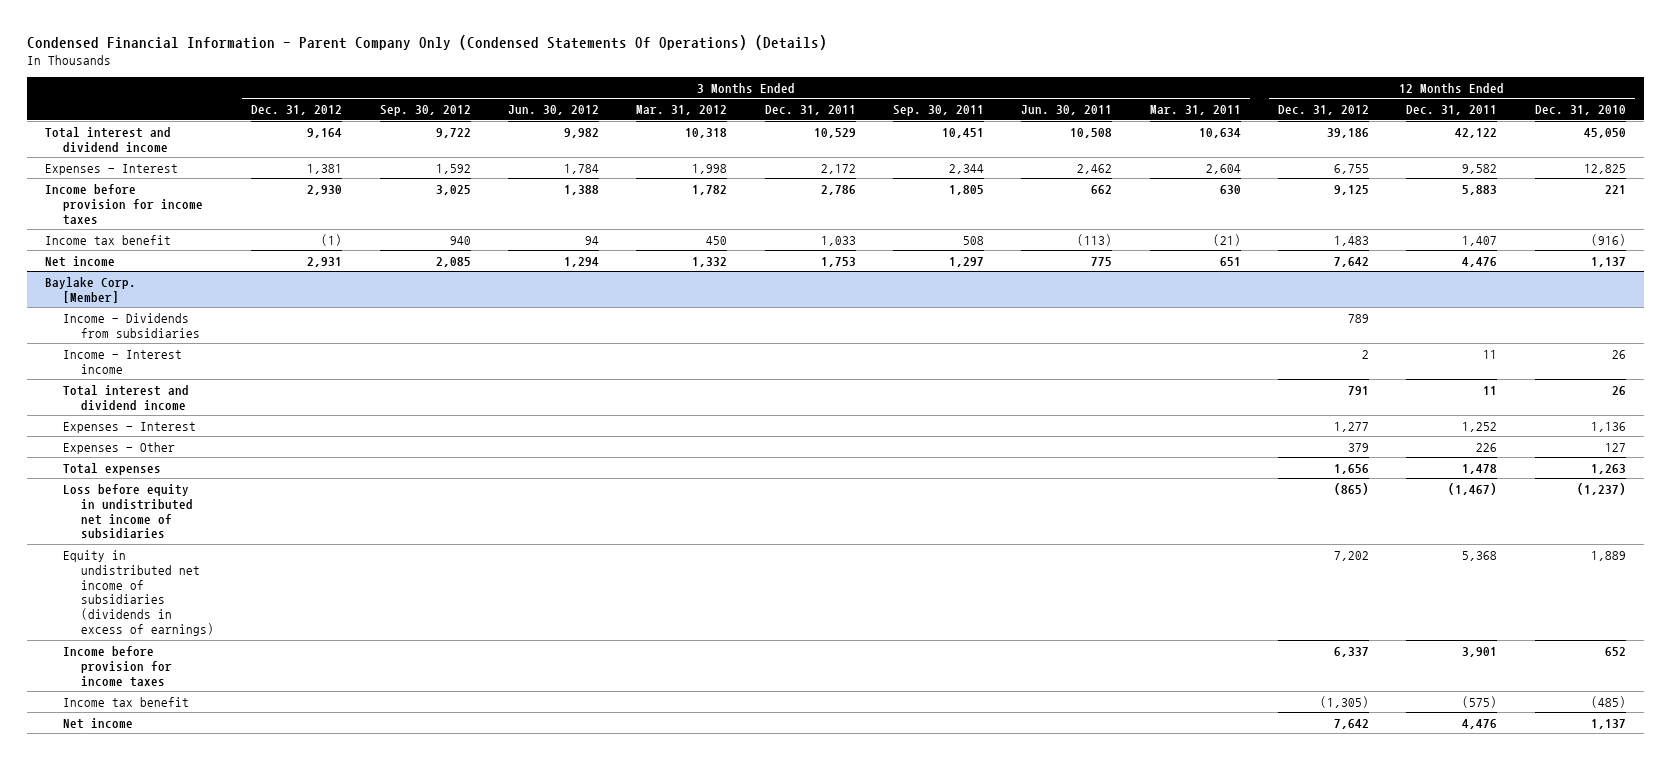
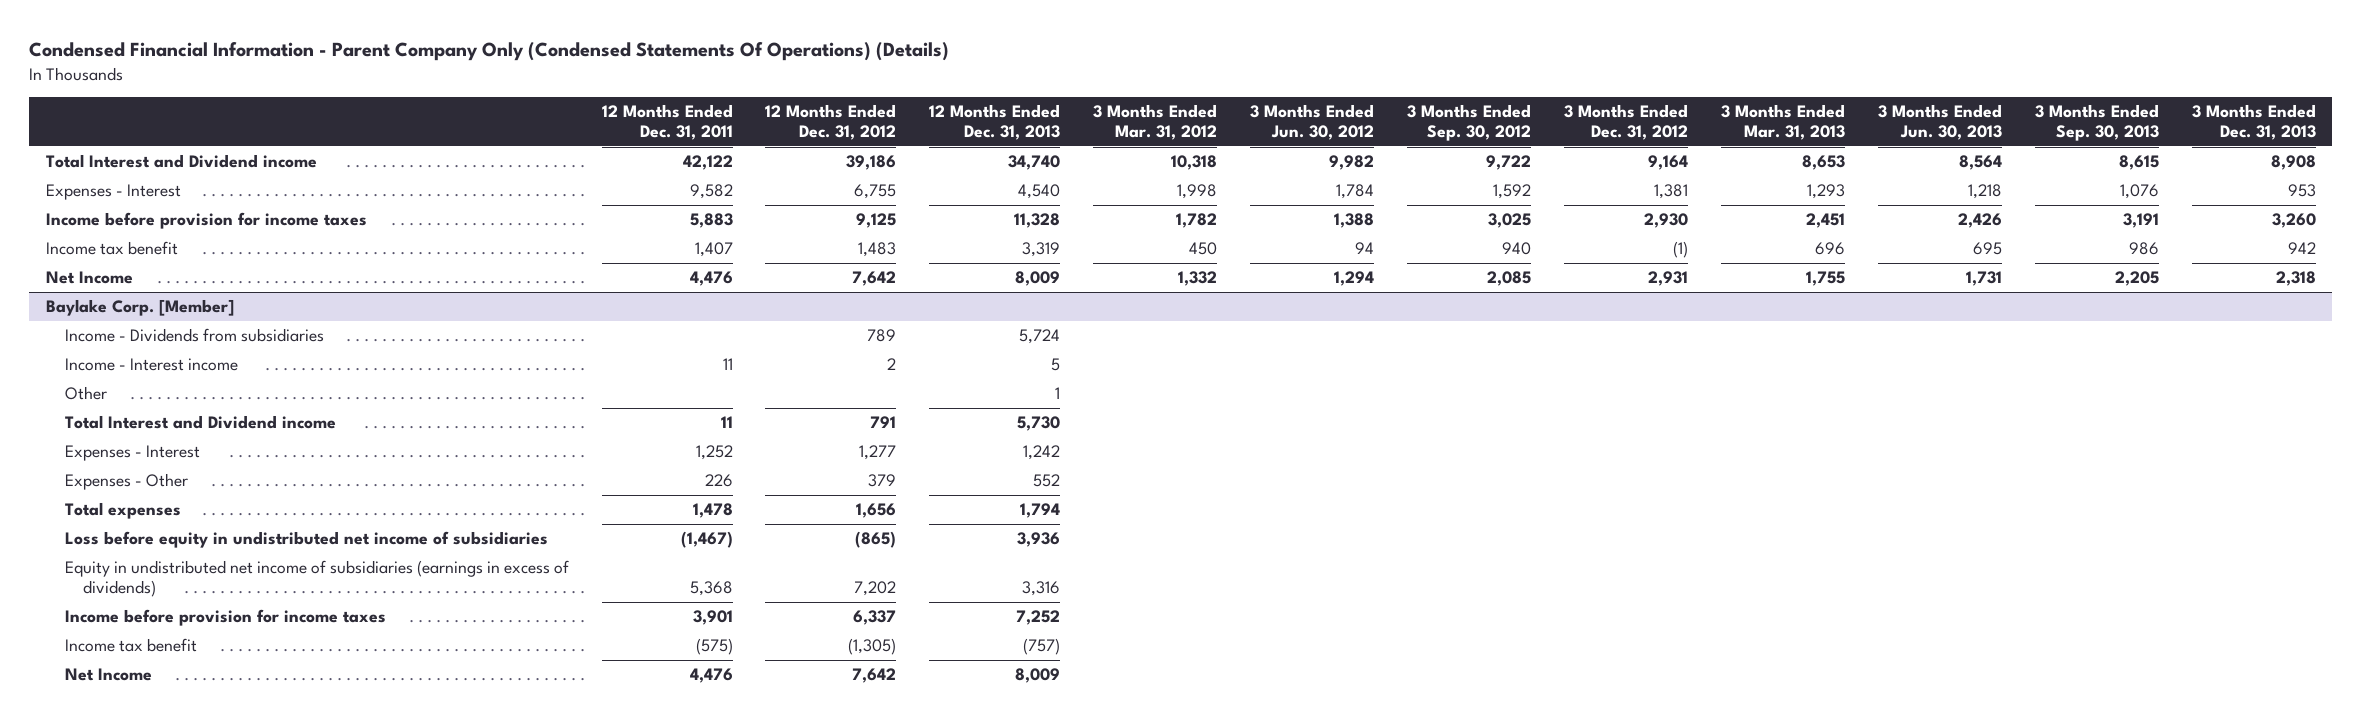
[764,105,856,116] Dec. 31, 2011 -> none
[893,105,985,117] Sep. 30, 2011 -> none
[1021,105,1113,116] Jun. 30, 2011 -> none
[1149,105,1241,116] Mar. 31, 2011 -> none
[1534,105,1626,116] Dec. 31, 2010 -> none
none -> [929,103,1061,140] 12 Months Ended Dec. 31, 2013
none -> [1720,103,1845,140] 3 Months Ended Mar. 31, 2013
none -> [1877,103,2002,140] 3 Months Ended Jun. 30, 2013
none -> [2034,103,2159,141] 3 Months Ended Sep. 30, 2013
none -> [2191,103,2316,140] 3 Months Ended Dec. 31, 2013
[45,126,172,152] Total interest and dividend income -> [45,153,317,168] Total Interest and Dividend income
[45,255,116,267] Net income -> [45,270,133,284] Net Income
none -> [64,385,107,400] Other
[63,384,190,410] Total interest and dividend income -> [64,414,336,429] Total Interest and Dividend income
[63,549,214,637] Equity in undistributed net income of subsidiaries (dividends in excess of earnings) -> [64,559,569,598] Equity in undistributed net income of subsidiaries (earnings in excess of dividends)
[63,717,134,729] Net income -> [64,667,152,681] Net Income

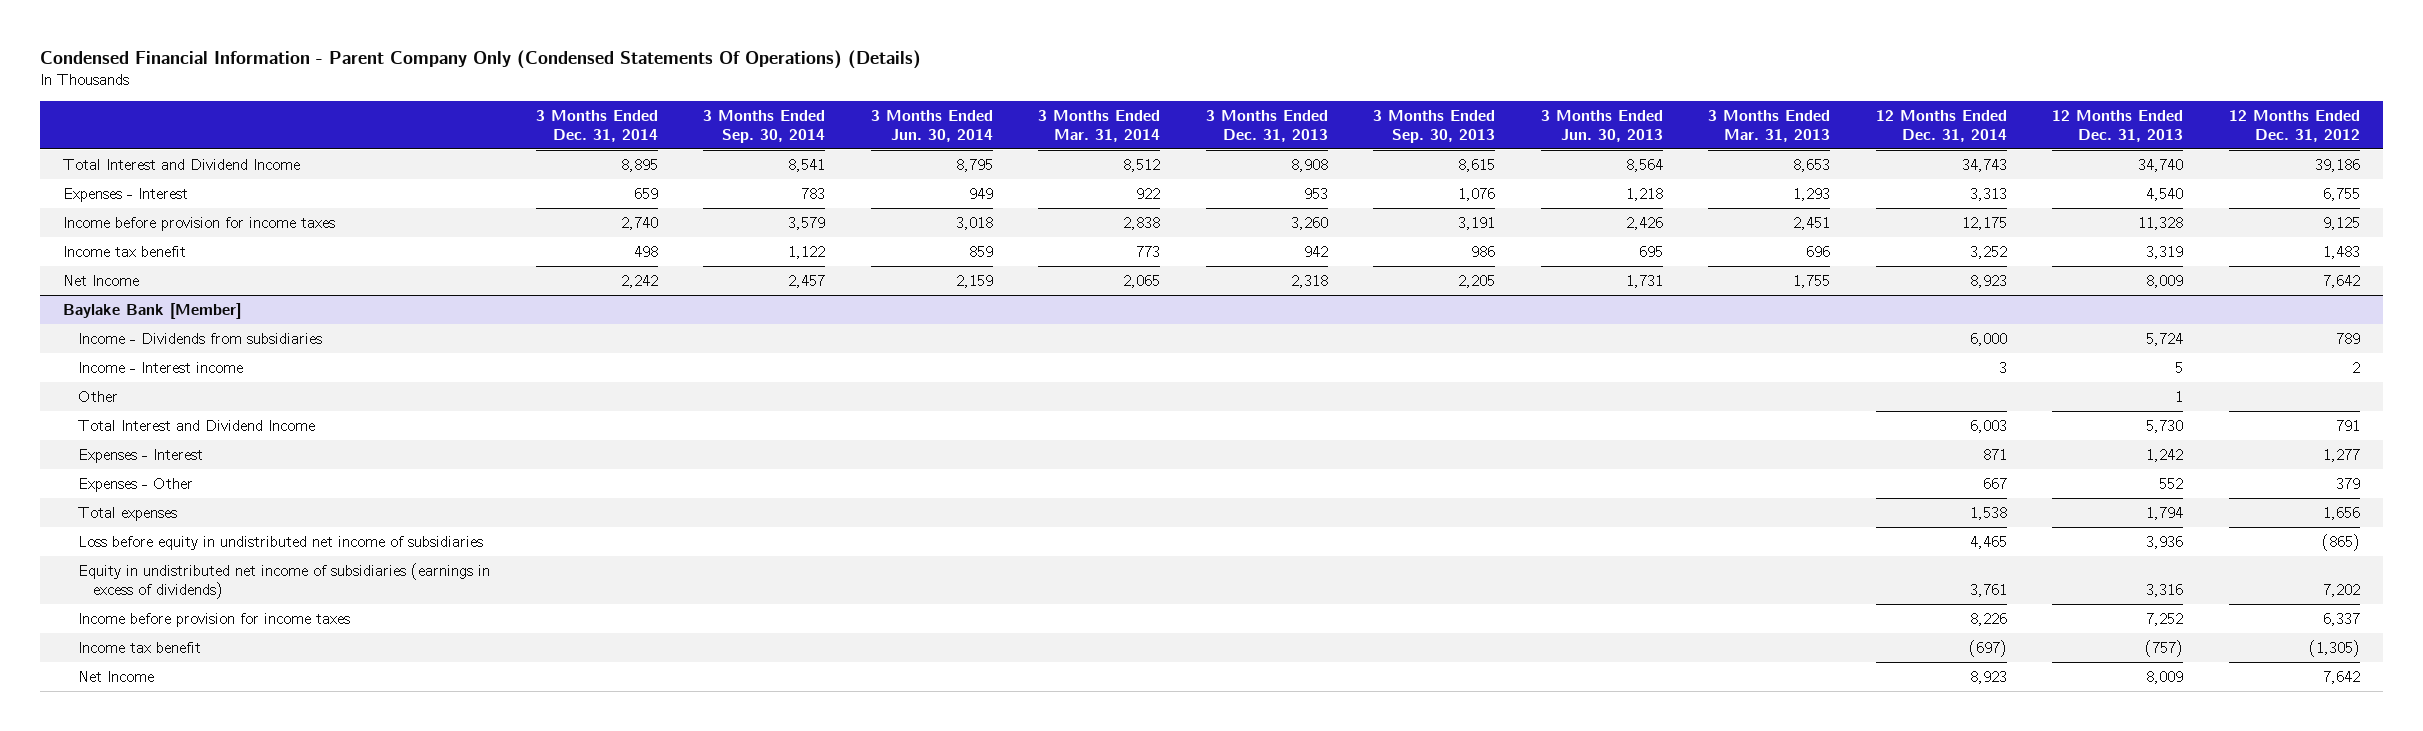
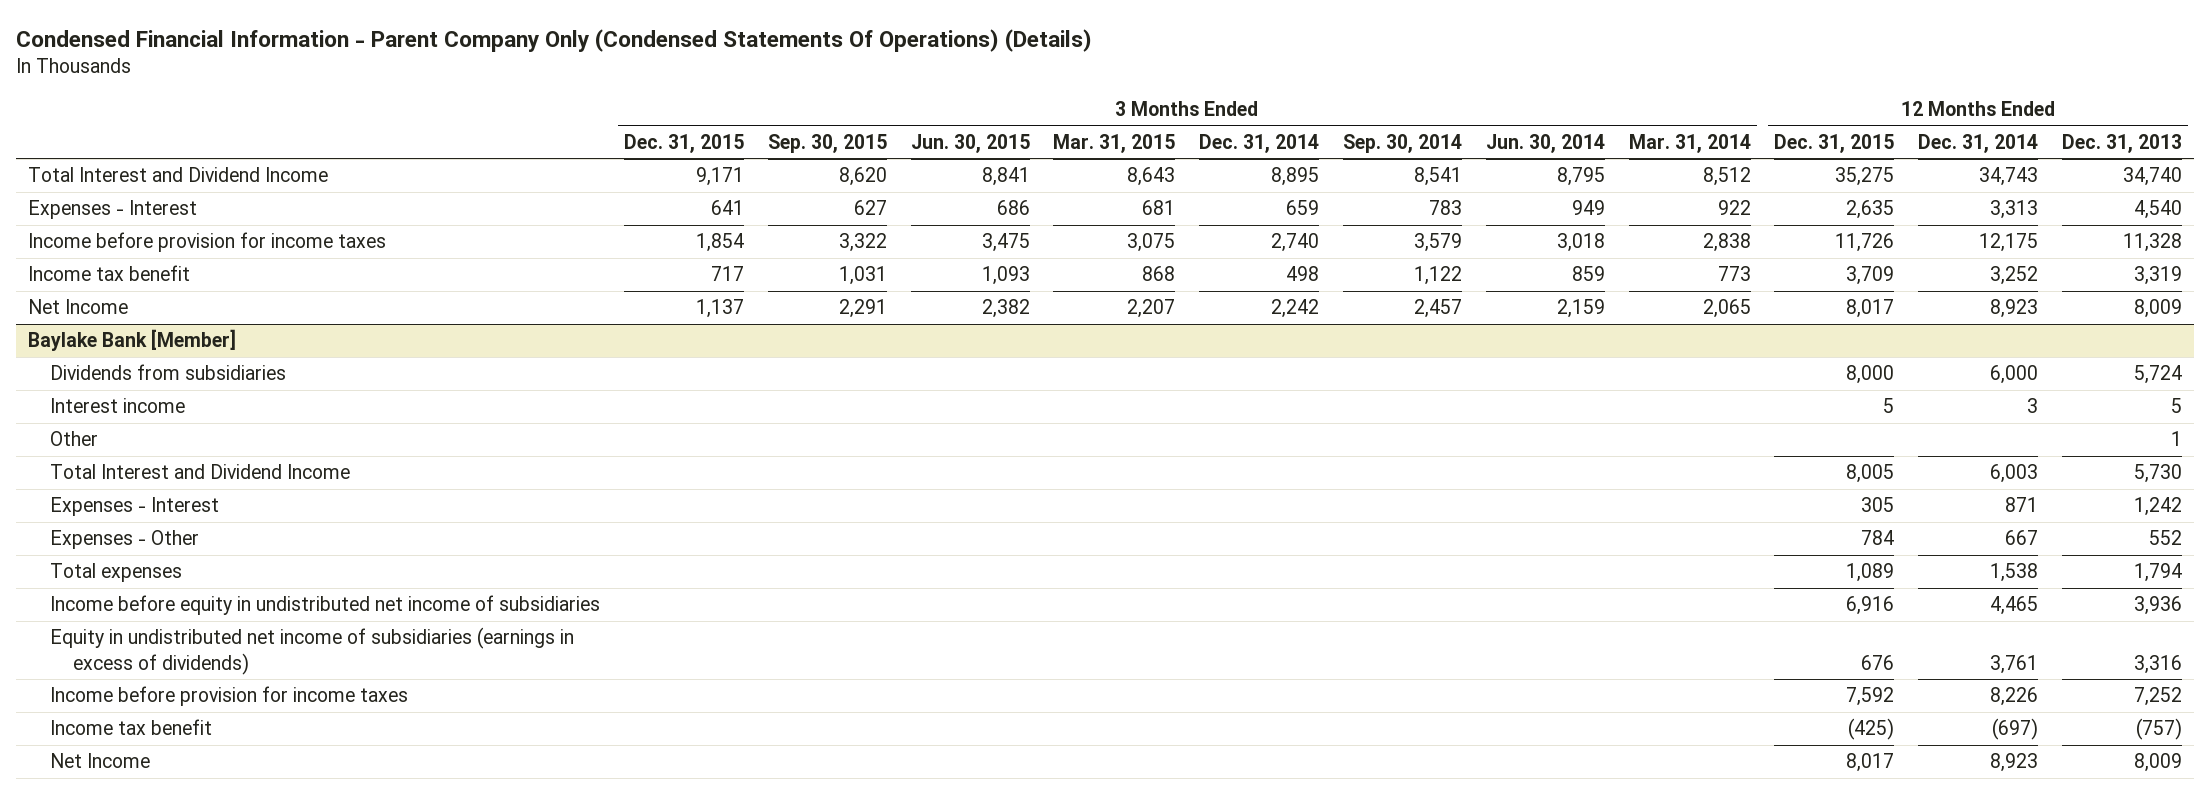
[1205,109,1328,142] 3 Months Ended Dec. 31, 2013 -> none
[1373,109,1496,143] 3 Months Ended Sep. 30, 2013 -> none
[1540,109,1663,142] 3 Months Ended Jun. 30, 2013 -> none
[1708,109,1831,142] 3 Months Ended Mar. 31, 2013 -> none
[2228,109,2360,142] 12 Months Ended Dec. 31, 2012 -> none
none -> [624,133,745,153] Dec. 31, 2015
none -> [767,133,887,153] Sep. 30, 2015
none -> [910,133,1030,153] Jun. 30, 2015
none -> [1053,133,1176,153] Mar. 31, 2015
none -> [1774,133,1895,153] Dec. 31, 2015
[78,332,323,344] Income - Dividends from subsidiaries -> [50,364,287,381] Dividends from subsidiaries
[78,361,244,373] Income - Interest income -> [50,398,186,414] Interest income
[78,535,484,550] Loss before equity in undistributed net income of subsidiaries -> [50,595,601,616] Income before equity in undistributed net income of subsidiaries

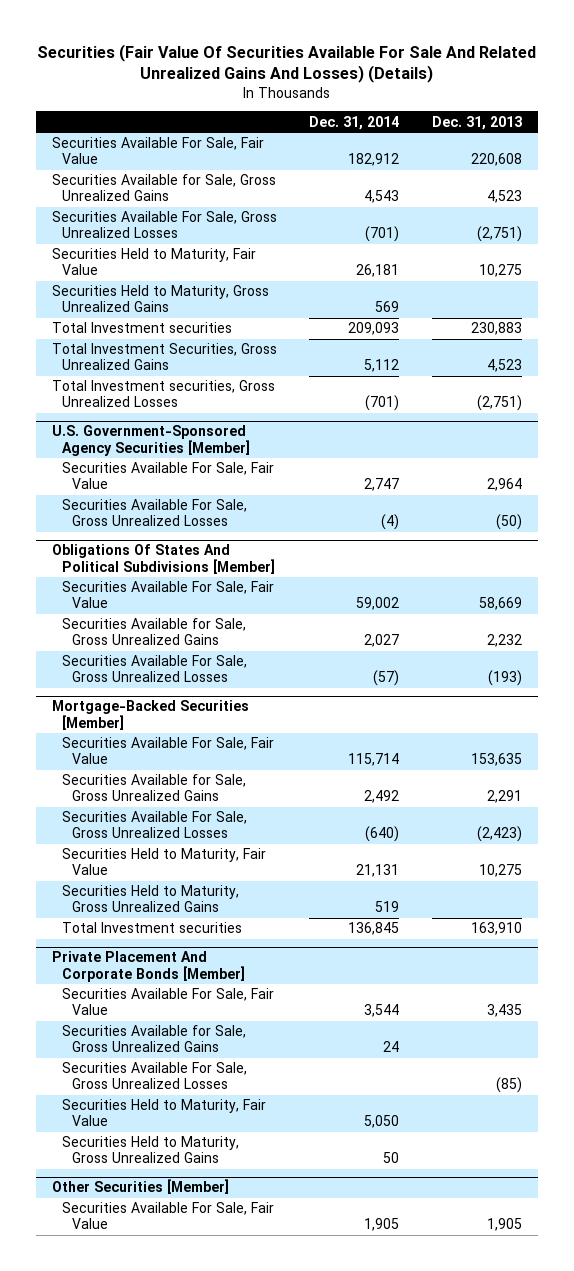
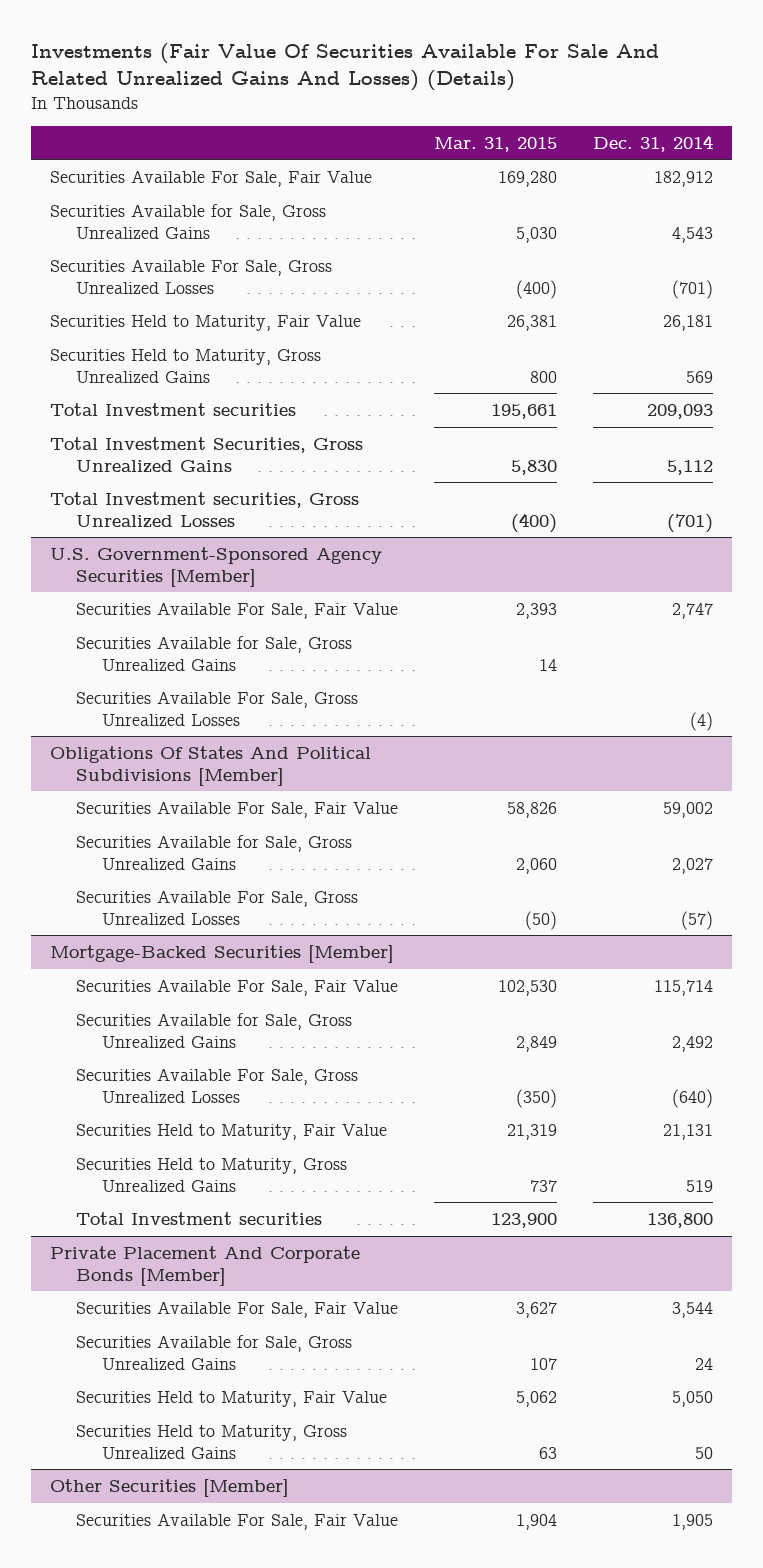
[36,43,536,84] Securities (Fair Value Of Securities Available For Sale And Related Unrealized Gains And Losses) (Details) -> [31,43,660,92] Investments (Fair Value Of Securities Available For Sale And Related Unrealized Gains And Losses) (Details)
[431,115,522,130] Dec. 31, 2013 -> none
none -> [433,136,557,152] Mar. 31, 2015
none -> [75,635,352,671] Securities Available for Sale, Gross Unrealized Gains
[348,922,400,936] 136,845 -> [647,1212,714,1228] 136,800
[62,1062,248,1090] Securities Available For Sale, Gross Unrealized Losses -> none

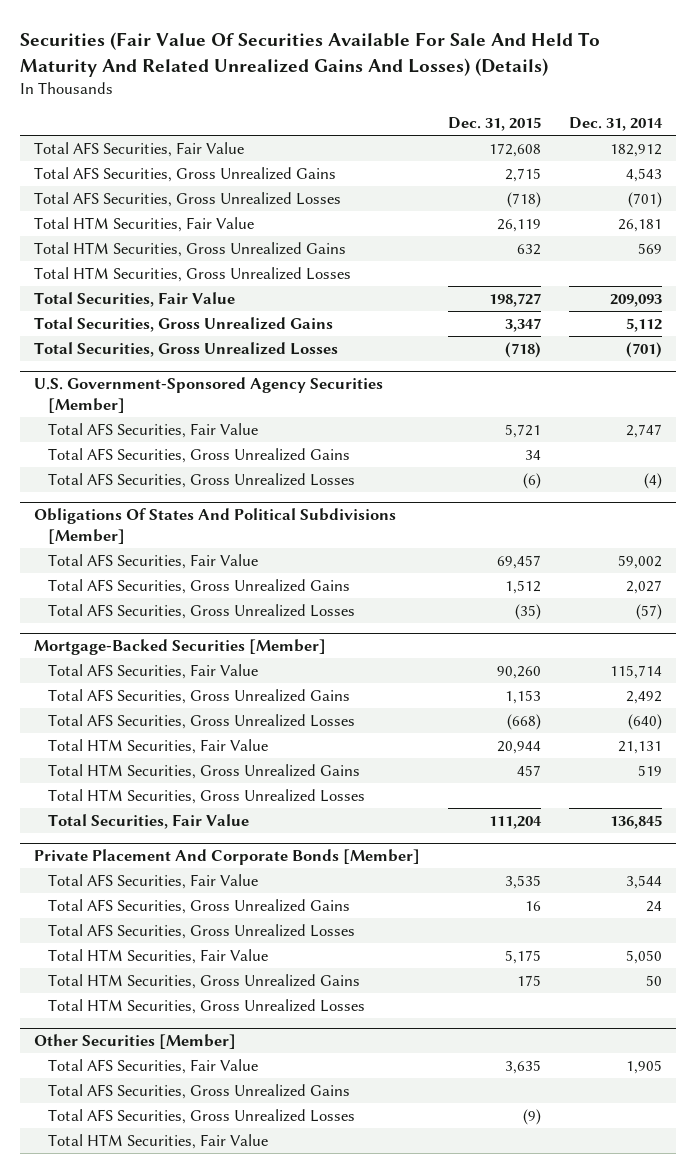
[31,43,660,92] Investments (Fair Value Of Securities Available For Sale And Related Unrealized Gains And Losses) (Details) -> [20,32,601,77] Securities (Fair Value Of Securities Available For Sale And Held To Maturity And Related Unrealized Gains And Losses) (Details)
[433,136,557,152] Mar. 31, 2015 -> none
none -> [448,117,542,132] Dec. 31, 2015
[49,258,332,294] Securities Available For Sale, Gross Unrealized Losses -> none
[49,169,372,187] Securities Available For Sale, Fair Value -> [34,141,245,157] Total AFS Securities, Fair Value
[49,203,326,239] Securities Available for Sale, Gross Unrealized Gains -> [34,166,337,182] Total AFS Securities, Gross Unrealized Gains
none -> [34,191,342,207] Total AFS Securities, Gross Unrealized Losses
[49,314,361,331] Securities Held to Maturity, Fair Value -> [34,216,255,232] Total HTM Securities, Fair Value
[49,348,321,383] Securities Held to Maturity, Gross Unrealized Gains -> [34,241,347,257] Total HTM Securities, Gross Unrealized Gains
none -> [34,266,352,282] Total HTM Securities, Gross Unrealized Losses
[49,402,296,416] Total Investment securities -> [34,291,236,307] Total Securities, Fair Value
[49,436,363,474] Total Investment Securities, Gross Unrealized Gains -> [34,316,334,332] Total Securities, Gross Unrealized Gains
[49,491,359,529] Total Investment securities, Gross Unrealized Losses -> [34,341,339,357] Total Securities, Gross Unrealized Losses
[75,635,352,671] Securities Available for Sale, Gross Unrealized Gains -> none
[75,690,358,726] Securities Available For Sale, Gross Unrealized Losses -> none
[75,601,398,619] Securities Available For Sale, Fair Value -> [48,422,259,438] Total AFS Securities, Fair Value
none -> [48,447,351,463] Total AFS Securities, Gross Unrealized Gains
none -> [48,472,356,488] Total AFS Securities, Gross Unrealized Losses
[75,889,358,925] Securities Available For Sale, Gross Unrealized Losses -> none
[75,800,398,818] Securities Available For Sale, Fair Value -> [48,553,259,569] Total AFS Securities, Fair Value
[75,834,352,870] Securities Available for Sale, Gross Unrealized Gains -> [48,578,351,594] Total AFS Securities, Gross Unrealized Gains
none -> [48,603,356,619] Total AFS Securities, Gross Unrealized Losses
[75,1067,358,1103] Securities Available For Sale, Gross Unrealized Losses -> none
[75,978,398,996] Securities Available For Sale, Fair Value -> [48,663,259,679] Total AFS Securities, Fair Value
[75,1012,352,1048] Securities Available for Sale, Gross Unrealized Gains -> [48,688,351,704] Total AFS Securities, Gross Unrealized Gains
none -> [48,713,356,729] Total AFS Securities, Gross Unrealized Losses
[75,1123,387,1140] Securities Held to Maturity, Fair Value -> [48,738,269,754] Total HTM Securities, Fair Value
[75,1157,347,1192] Securities Held to Maturity, Gross Unrealized Gains -> [48,763,361,779] Total HTM Securities, Gross Unrealized Gains
none -> [48,788,366,804] Total HTM Securities, Gross Unrealized Losses
[75,1211,322,1225] Total Investment securities -> [48,813,250,829] Total Securities, Fair Value
[647,1212,714,1228] 136,800 -> [610,814,663,829] 136,845
[75,1334,352,1370] Securities Available for Sale, Gross Unrealized Gains -> none
[75,1424,347,1459] Securities Held to Maturity, Gross Unrealized Gains -> none
[75,1300,398,1318] Securities Available For Sale, Fair Value -> [48,873,259,889] Total AFS Securities, Fair Value
none -> [48,898,351,914] Total AFS Securities, Gross Unrealized Gains
none -> [48,923,356,939] Total AFS Securities, Gross Unrealized Losses
[75,1390,387,1407] Securities Held to Maturity, Fair Value -> [48,948,269,964] Total HTM Securities, Fair Value
none -> [48,973,361,989] Total HTM Securities, Gross Unrealized Gains
none -> [48,998,366,1014] Total HTM Securities, Gross Unrealized Losses
[75,1512,398,1530] Securities Available For Sale, Fair Value -> [48,1058,259,1074] Total AFS Securities, Fair Value
none -> [48,1083,351,1099] Total AFS Securities, Gross Unrealized Gains
none -> [48,1108,356,1124] Total AFS Securities, Gross Unrealized Losses
none -> [48,1133,269,1149] Total HTM Securities, Fair Value

